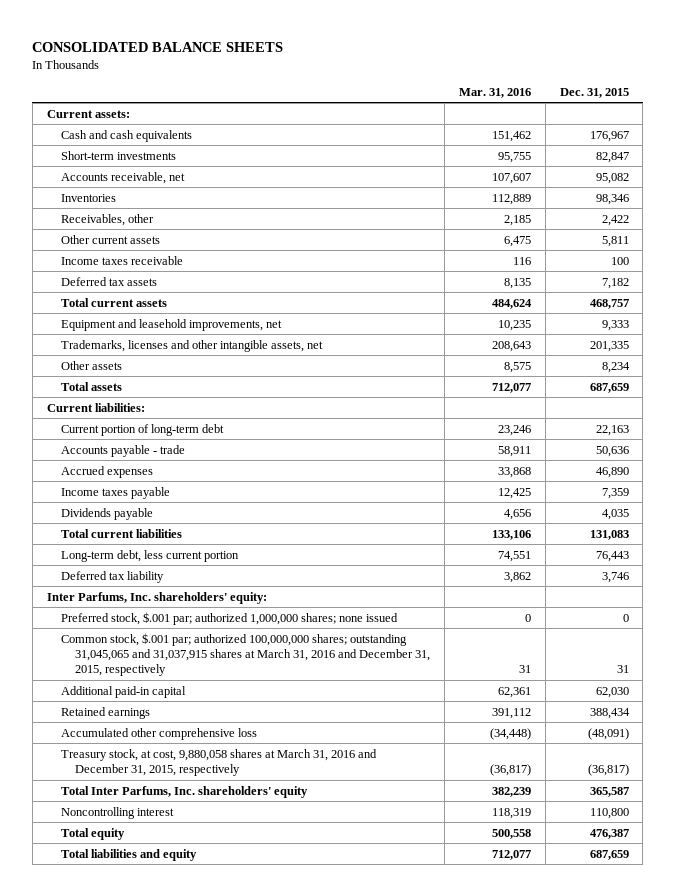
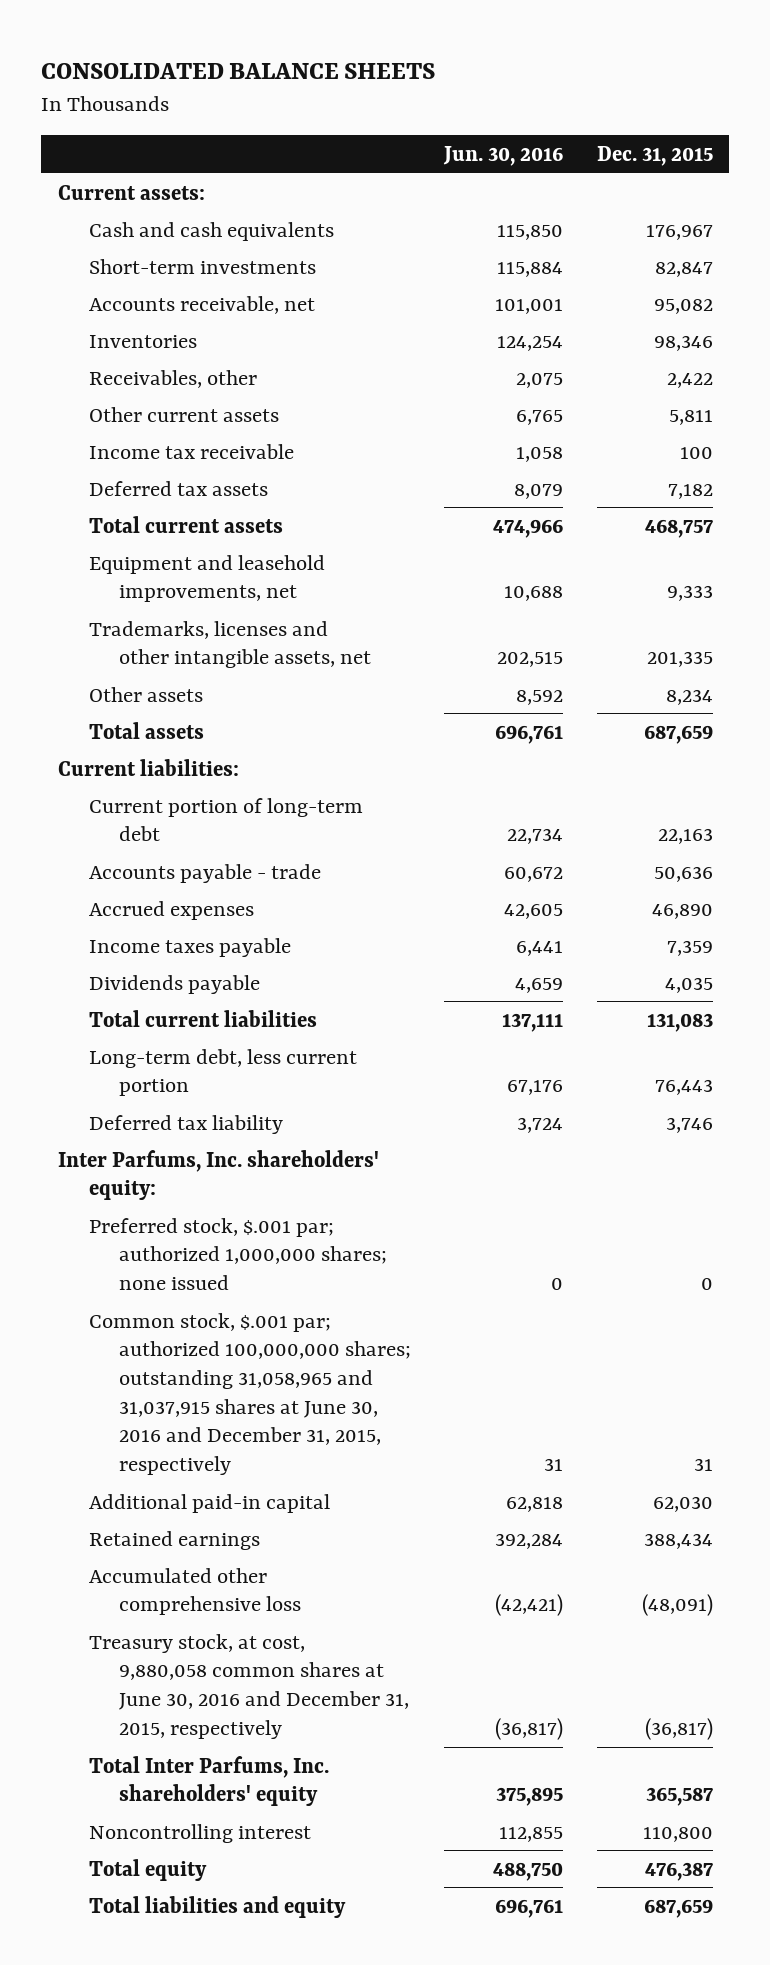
[458,87,531,98] Mar. 31, 2016 -> none
none -> [443,145,564,166] Jun. 30, 2016
[60,255,183,265] Income taxes receivable -> [88,443,294,459] Income tax receivable
[60,632,431,677] Common stock, $.001 par; authorized 100,000,000 shares; outstanding 31,045,065 and 31,037,915 shares at March 31, 2016 and December 31, 2015, respectively -> [88,1312,412,1476] Common stock, $.001 par; authorized 100,000,000 shares; outstanding 31,058,965 and 31,037,915 shares at June 30, 2016 and December 31, 2015, respectively
[60,748,377,777] Treasury stock, at cost, 9,880,058 shares at March 31, 2016 and December 31, 2015, respectively -> [88,1633,410,1739] Treasury stock, at cost, 9,880,058 common shares at June 30, 2016 and December 31, 2015, respectively

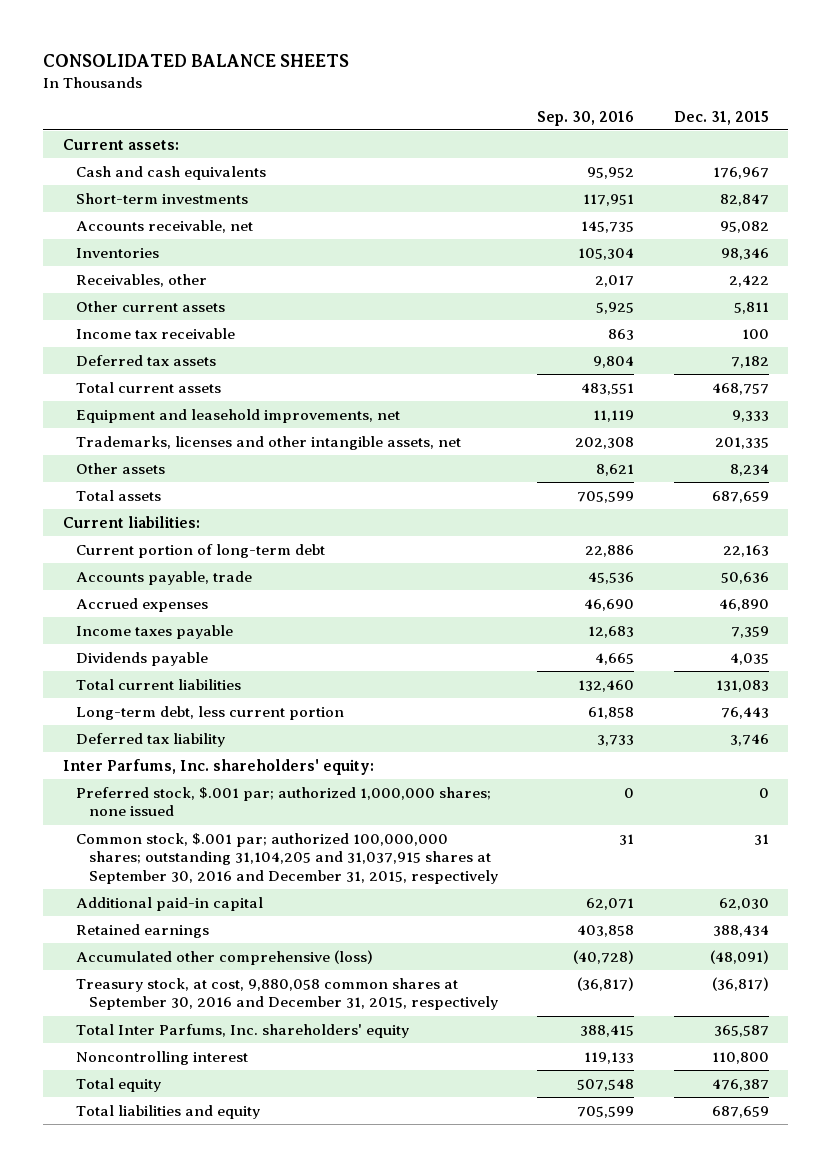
[443,145,564,166] Jun. 30, 2016 -> none
none -> [537,110,635,126] Sep. 30, 2016
[88,863,321,883] Accounts payable - trade -> [75,570,252,585] Accounts payable, trade
[88,1312,412,1476] Common stock, $.001 par; authorized 100,000,000 shares; outstanding 31,058,965 and 31,037,915 shares at June 30, 2016 and December 31, 2015, respectively -> [75,832,499,884] Common stock, $.001 par; authorized 100,000,000 shares; outstanding 31,104,205 and 31,037,915 shares at September 30, 2016 and December 31, 2015, respectively
[88,1567,302,1616] Accumulated other comprehensive loss -> [75,949,373,965] Accumulated other comprehensive (loss)
[88,1633,410,1739] Treasury stock, at cost, 9,880,058 common shares at June 30, 2016 and December 31, 2015, respectively -> [75,977,499,1011] Treasury stock, at cost, 9,880,058 common shares at September 30, 2016 and December 31, 2015, respectively

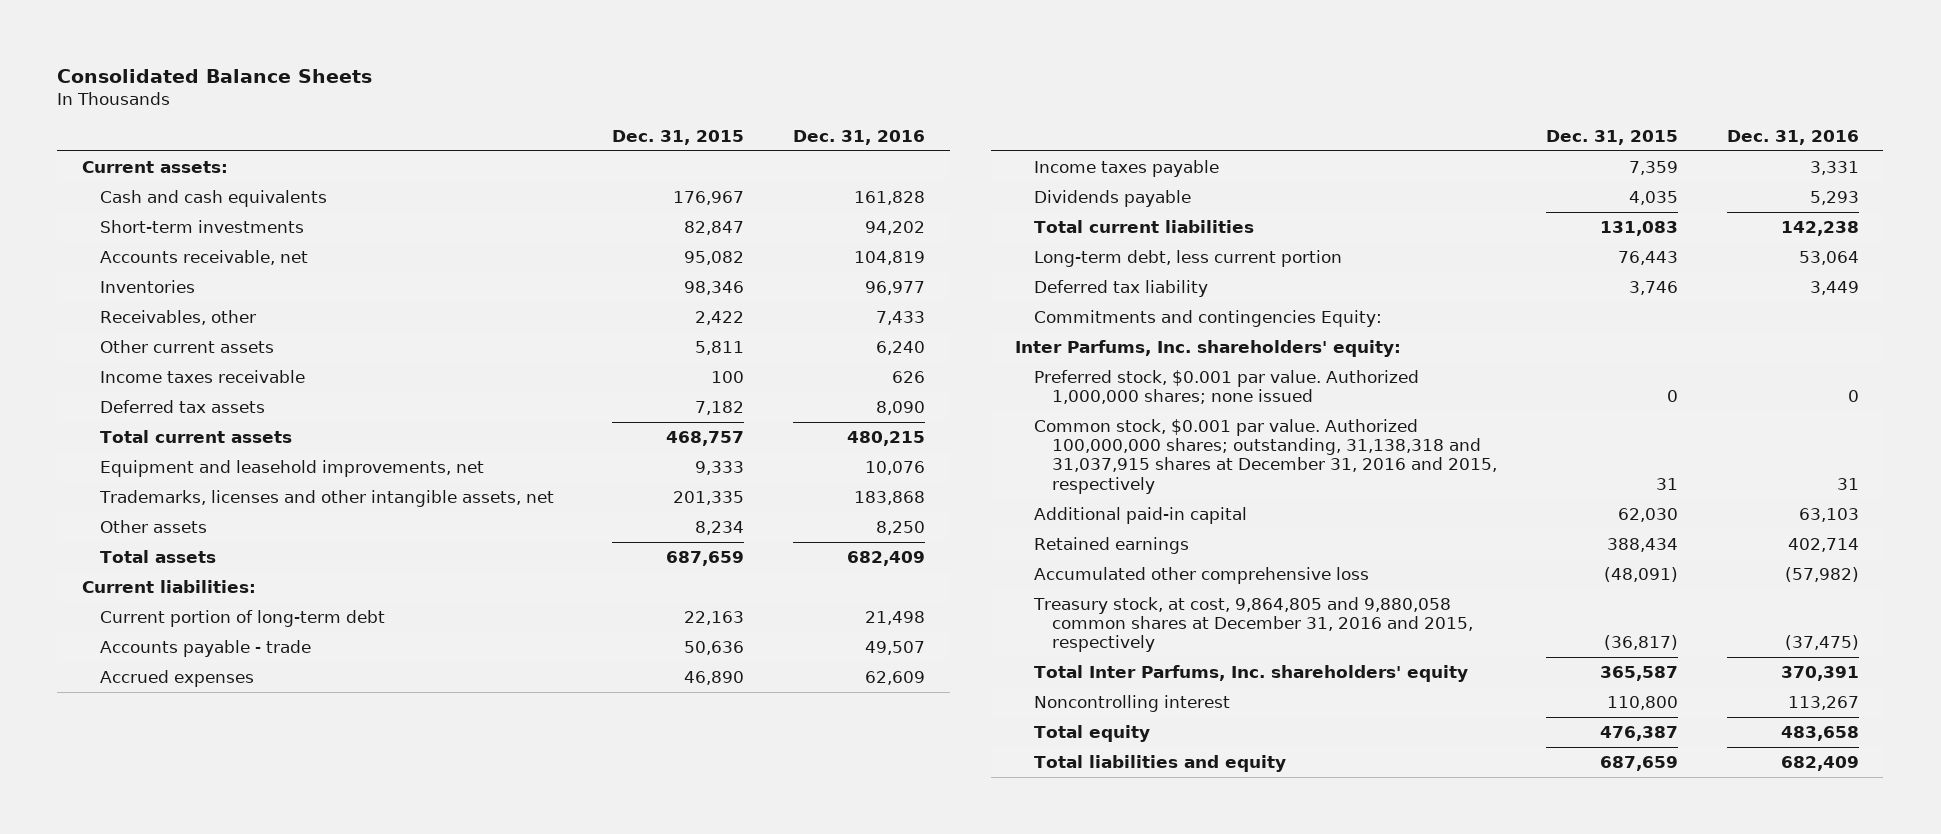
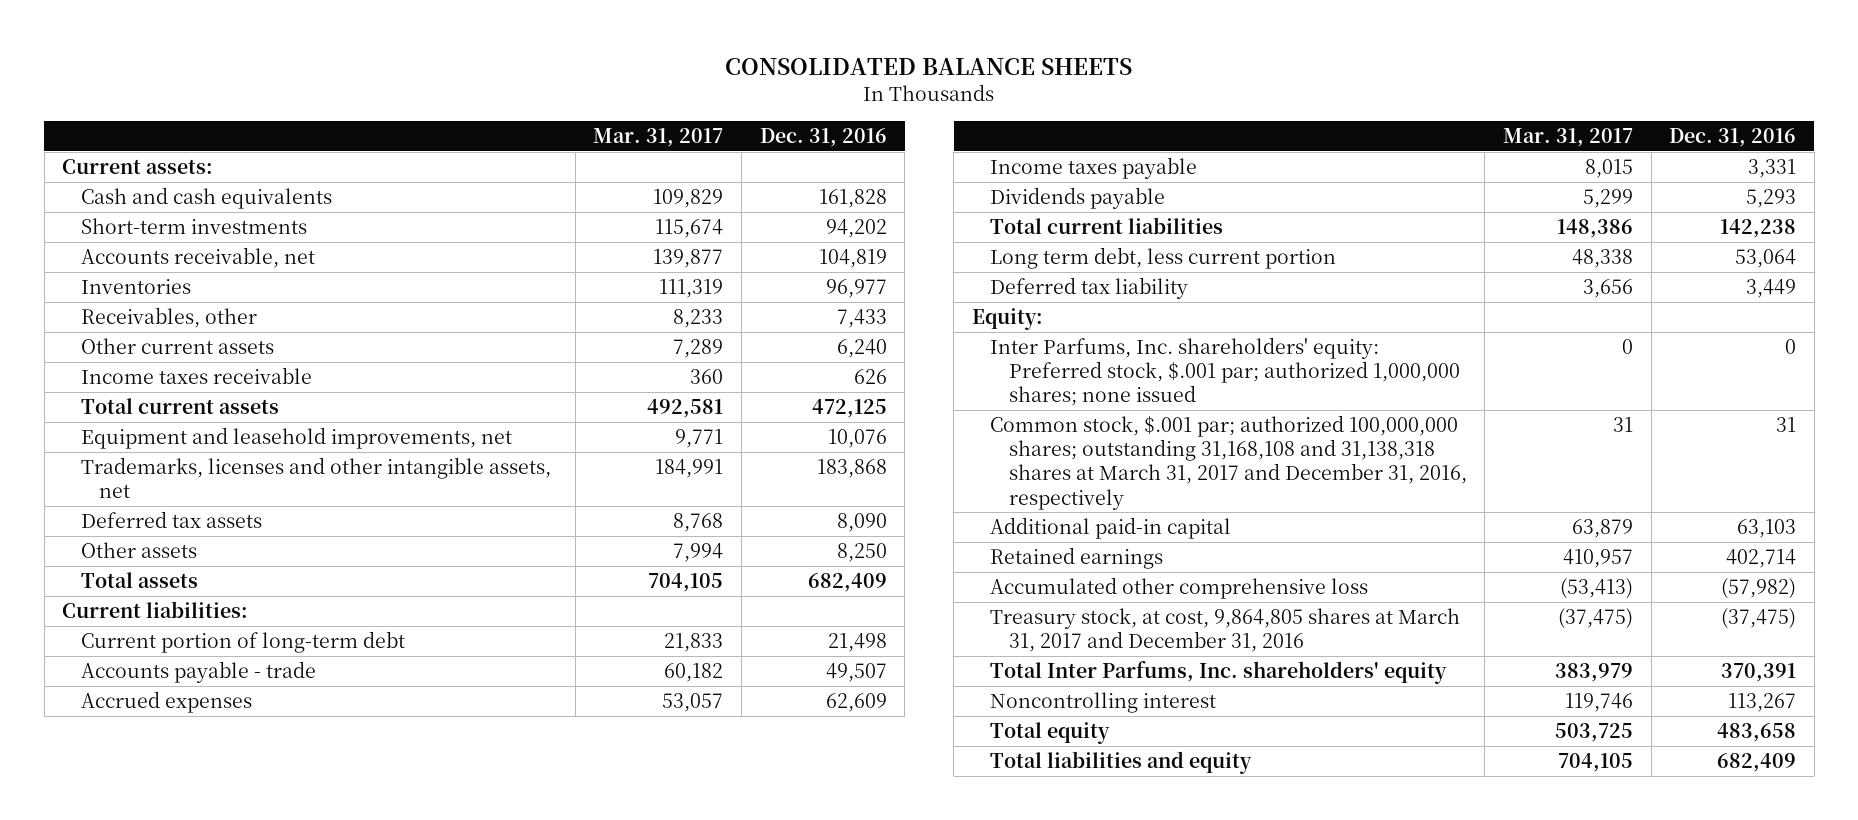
[57,68,373,83] Consolidated Balance Sheets -> [725,57,1133,75] CONSOLIDATED BALANCE SHEETS
[612,129,745,145] Dec. 31, 2015 -> none
none -> [593,128,724,148] Mar. 31, 2017
[847,430,926,446] 480,215 -> [811,399,887,419] 472,125
[99,399,265,413] Deferred tax assets -> [80,511,262,529] Deferred tax assets
[1033,249,1342,267] Long-term debt, less current portion -> [990,247,1337,270] Long term debt, less current portion
[1033,309,1382,327] Commitments and contingencies Equity: -> none
[1015,339,1402,357] Inter Parfums, Inc. shareholders' equity: -> none
none -> [971,308,1043,331] Equity:
[1033,369,1419,405] Preferred stock, $0.001 par value. Authorized 1,000,000 shares; none issued -> [990,337,1460,407] Inter Parfums, Inc. shareholders' equity: Preferred stock, $.001 par; authorized 1,000,000 shares; none issued
[1033,418,1497,494] Common stock, $0.001 par value. Authorized 100,000,000 shares; outstanding, 31,138,318 and 31,037,915 shares at December 31, 2016 and 2015, respectively -> [990,415,1467,510] Common stock, $.001 par; authorized 100,000,000 shares; outstanding 31,168,108 and 31,138,318 shares at March 31, 2017 and December 31, 2016, respectively
[1032,596,1473,653] Treasury stock, at cost, 9,864,805 and 9,880,058 common shares at December 31, 2016 and 2015, respectively -> [990,608,1461,653] Treasury stock, at cost, 9,864,805 shares at March 31, 2017 and December 31, 2016

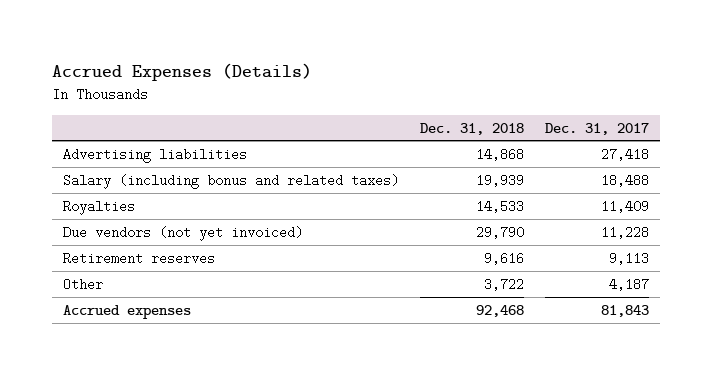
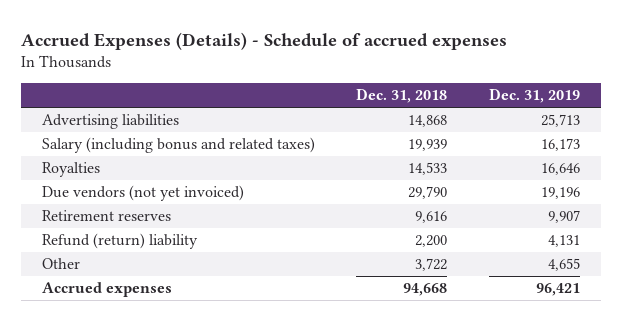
[52,63,313,82] Accrued Expenses (Details) -> [21,31,508,50] Accrued Expenses (Details) - Schedule of accrued expenses
[545,122,650,135] Dec. 31, 2017 -> none
none -> [488,88,580,104] Dec. 31, 2019
none -> [41,233,198,250] Refund (return) liability
[476,304,525,317] 92,468 -> [403,283,448,297] 94,668

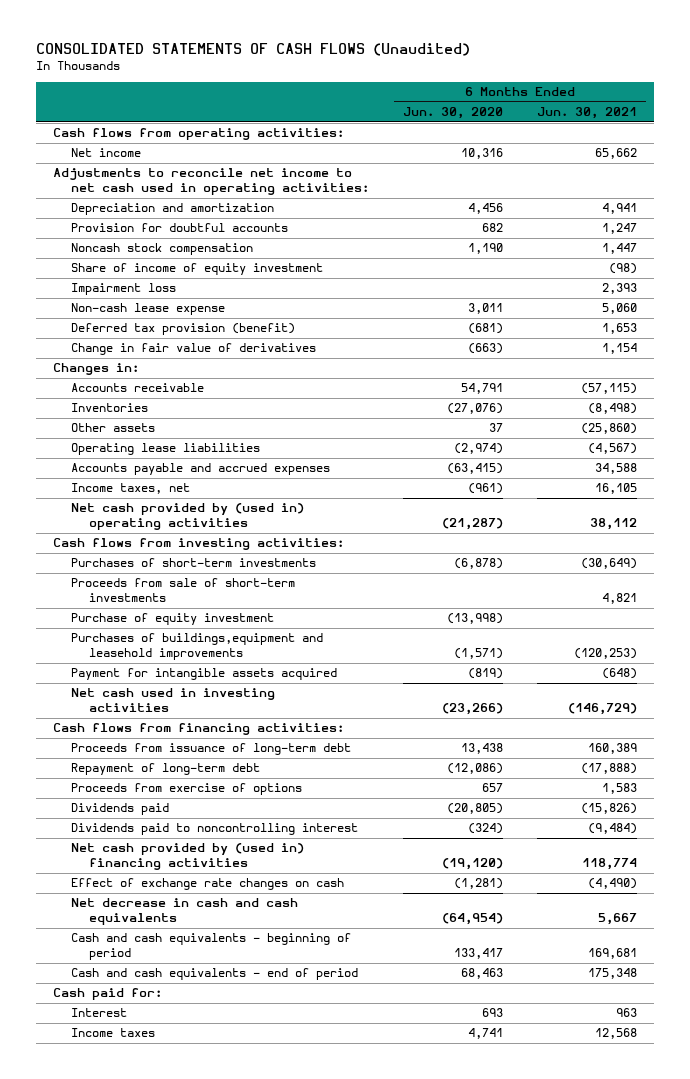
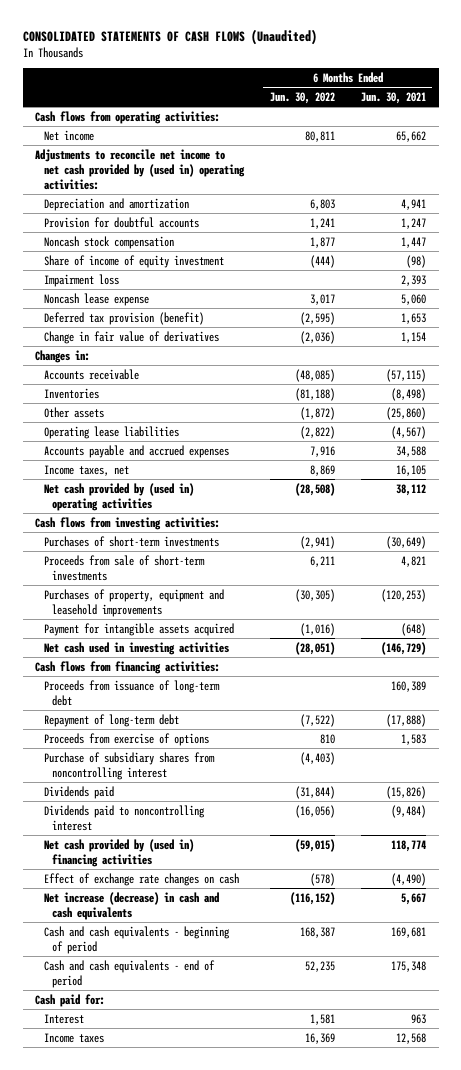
[402,107,503,120] Jun. 30, 2020 -> none
none -> [269,91,335,104] Jun. 30, 2022
[52,168,369,196] Adjustments to reconcile net income to net cash used in operating activities: -> [35,148,245,191] Adjustments to reconcile net income to net cash provided by (used in) operating activities:
[70,303,225,316] Non-cash lease expense -> [43,292,149,306] Noncash lease expense
[70,613,274,626] Purchase of equity investment -> none
[70,633,323,661] Purchases of buildings,equipment and leasehold improvements -> [43,588,224,617] Purchases of property, equipment and leasehold improvements
none -> [43,751,215,780] Purchase of subsidiary shares from noncontrolling interest
[70,898,298,926] Net decrease in cash and cash equivalents -> [43,891,219,920] Net increase (decrease) in cash and cash equivalents

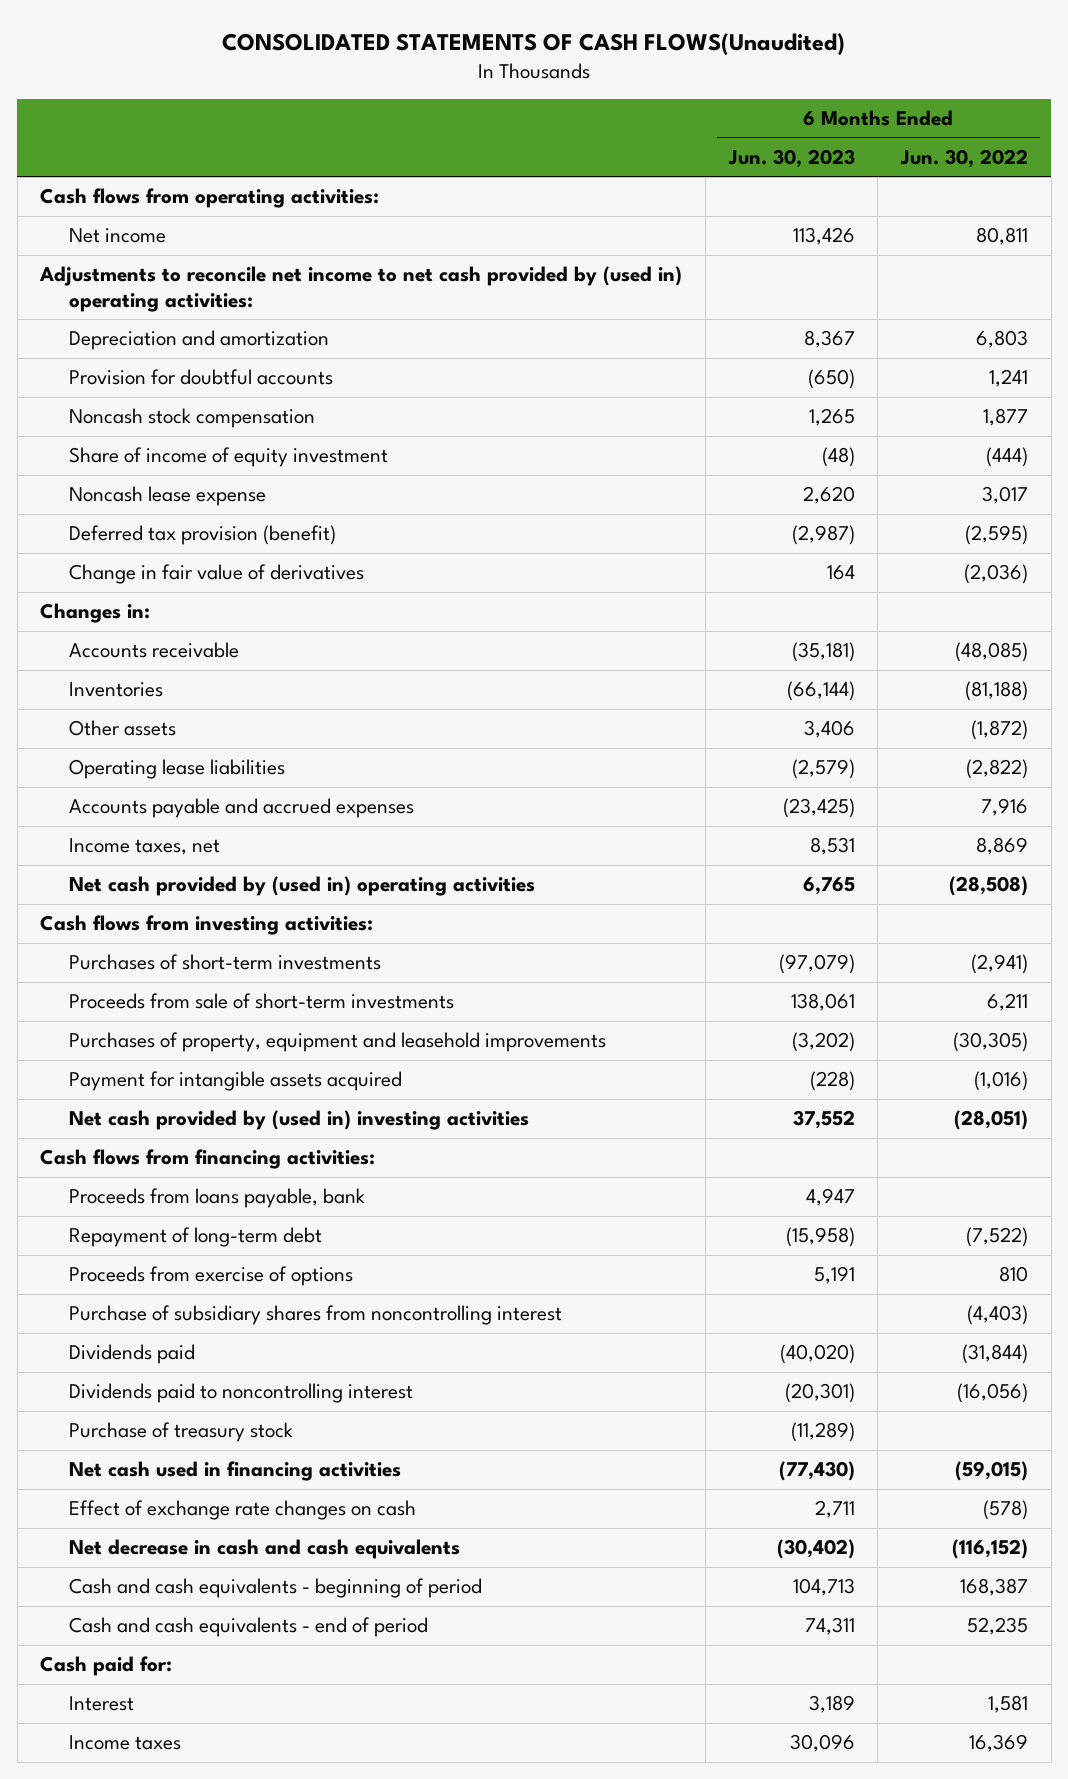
[22,28,317,45] CONSOLIDATED STATEMENTS OF CASH FLOWS (Unaudited) -> [222,32,846,55] CONSOLIDATED STATEMENTS OF CASH FLOWS(Unaudited)
[360,91,426,104] Jun. 30, 2021 -> none
none -> [727,148,855,168] Jun. 30, 2023
[43,273,119,287] Impairment loss -> none
[43,641,229,655] Net cash used in investing activities -> [69,1110,530,1131] Net cash provided by (used in) investing activities
[43,679,220,706] Proceeds from issuance of long-term debt -> none
none -> [69,1188,366,1209] Proceeds from loans payable, bank
none -> [69,1422,294,1443] Purchase of treasury stock
[43,838,194,867] Net cash provided by (used in) financing activities -> [69,1461,402,1482] Net cash used in financing activities
[43,891,219,920] Net increase (decrease) in cash and cash equivalents -> [69,1539,461,1560] Net decrease in cash and cash equivalents

